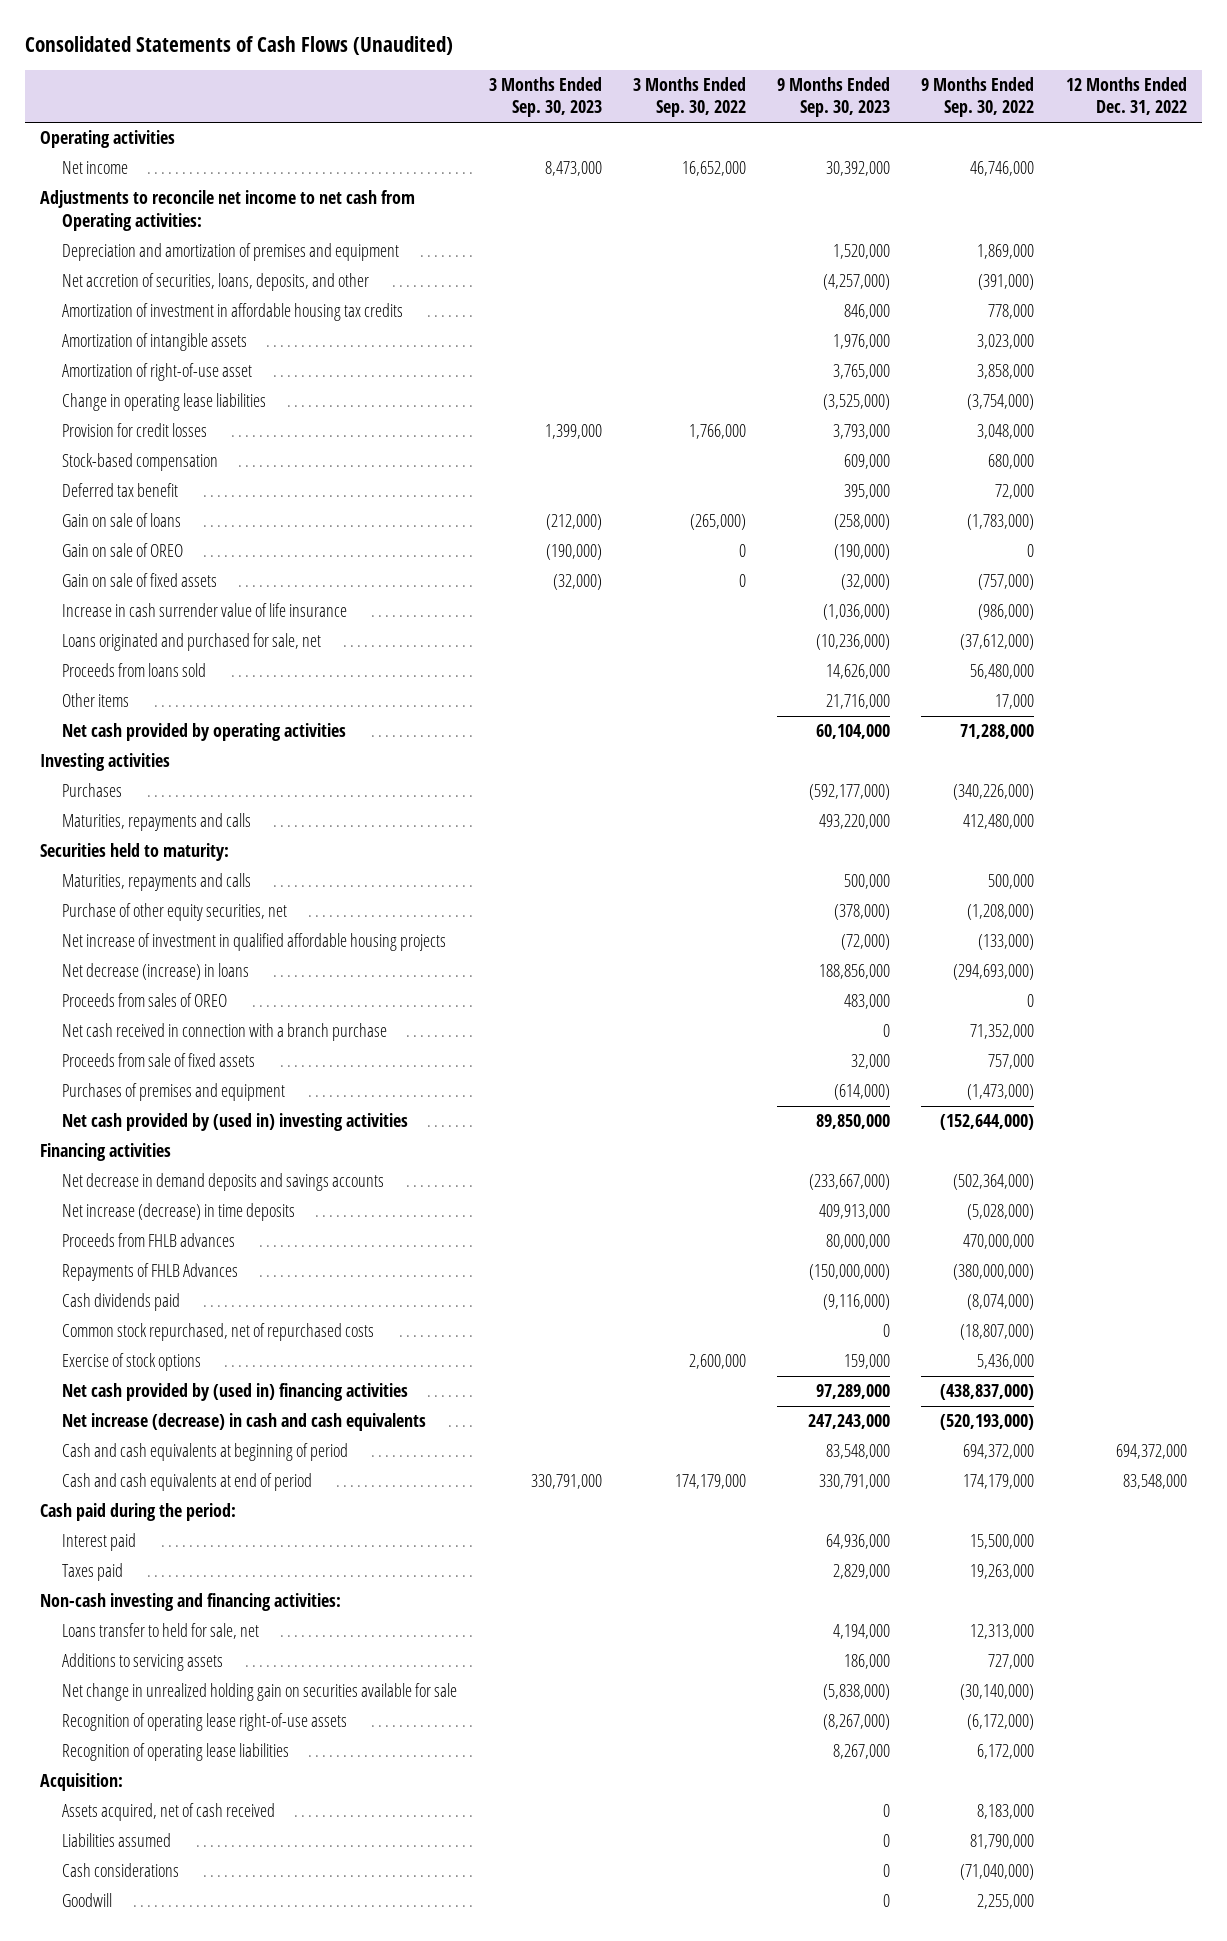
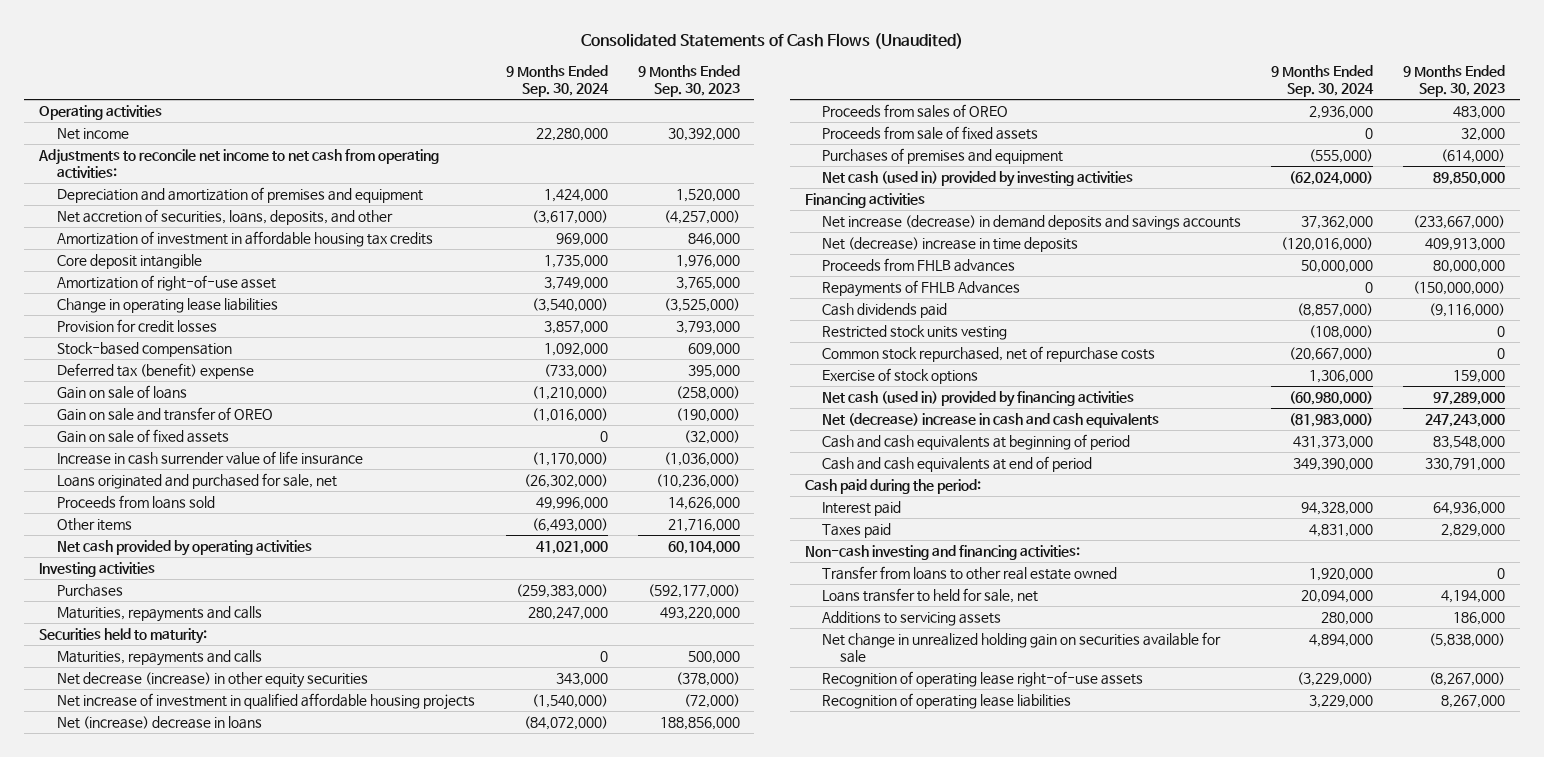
[488,77,602,118] 3 Months Ended Sep. 30, 2023 -> none
[632,77,746,118] 3 Months Ended Sep. 30, 2022 -> none
[921,77,1035,118] 9 Months Ended Sep. 30, 2022 -> none
[1065,77,1187,116] 12 Months Ended Dec. 31, 2022 -> none
none -> [505,65,609,98] 9 Months Ended Sep. 30, 2024
[40,190,416,231] Adjustments to reconcile net income to net cash from Operating activities: -> [38,149,440,179] Adjustments to reconcile net income to net cash from operating activities:
[62,333,248,352] Amortization of intangible assets -> [56,254,202,270] Core deposit intangible
[62,483,179,498] Deferred tax benefit -> [56,363,254,380] Deferred tax (benefit) expense
[62,543,184,558] Gain on sale of OREO -> [56,407,273,422] Gain on sale and transfer of OREO
[62,903,288,922] Purchase of other equity securities, net -> [56,672,368,689] Net decrease (increase) in other equity securities
[62,963,250,981] Net decrease (increase) in loans -> [56,716,262,730] Net (increase) decrease in loans
[62,1023,388,1042] Net cash received in connection with a branch purchase -> none
[62,1113,409,1132] Net cash provided by (used in) investing activities -> [822,171,1134,188] Net cash (used in) provided by investing activities
[62,1173,385,1192] Net decrease in demand deposits and savings accounts -> [822,215,1242,231] Net increase (decrease) in demand deposits and savings accounts
[62,1203,296,1222] Net increase (decrease) in time deposits -> [822,237,1079,253] Net (decrease) increase in time deposits
none -> [822,325,1008,341] Restricted stock units vesting
[62,1323,375,1342] Common stock repurchased, net of repurchased costs -> [822,346,1156,363] Common stock repurchased, net of repurchase costs
[62,1383,409,1402] Net cash provided by (used in) financing activities -> [822,391,1135,408] Net cash (used in) provided by financing activities
[62,1413,427,1432] Net increase (decrease) in cash and cash equivalents -> [822,413,1160,429] Net (decrease) increase in cash and cash equivalents
none -> [822,566,1118,581] Transfer from loans to other real estate owned
[40,1773,124,1792] Acquisition: -> none
[62,1803,276,1822] Assets acquired, net of cash received -> none
[62,1833,172,1848] Liabilities assumed -> none
[62,1863,180,1878] Cash considerations -> none
[62,1893,113,1908] Goodwill -> none

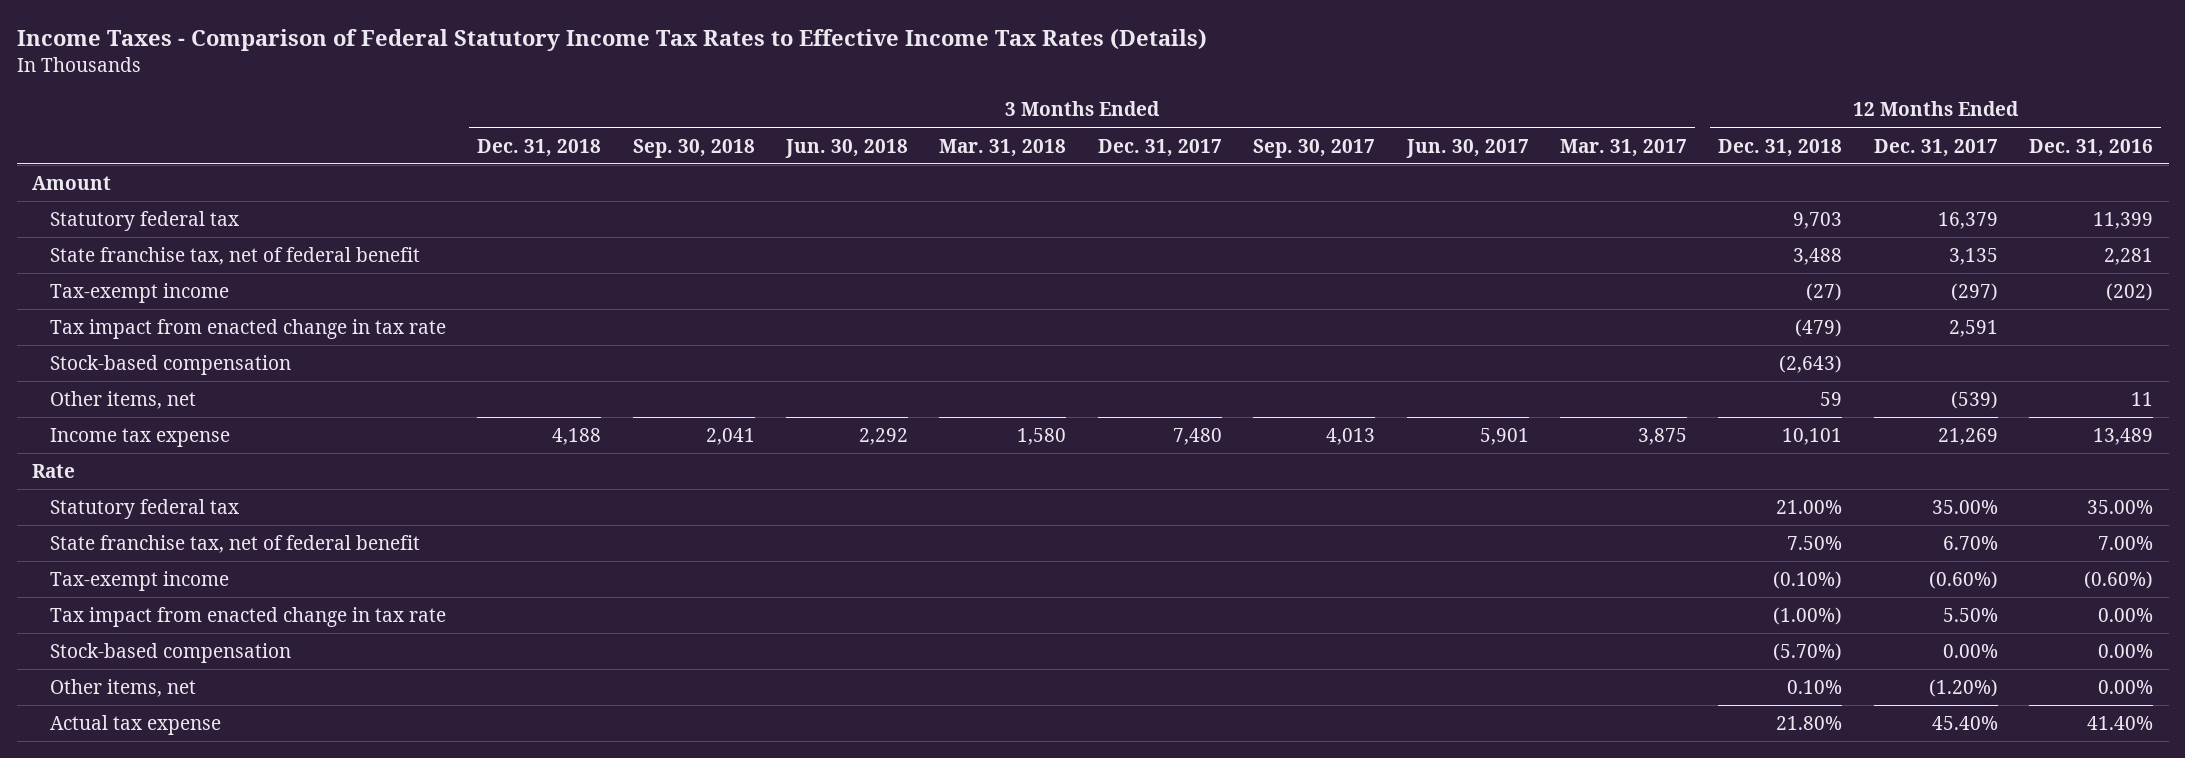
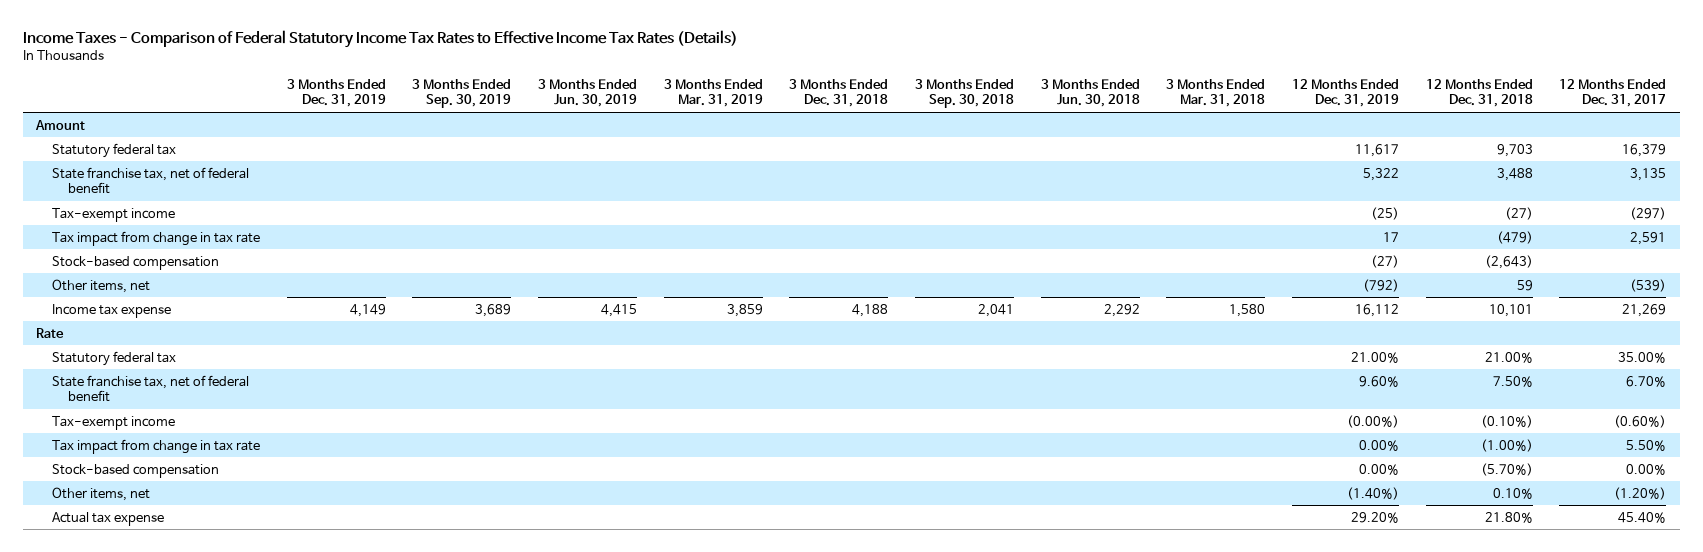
[1097,138,1222,157] Dec. 31, 2017 -> none
[1253,138,1376,158] Sep. 30, 2017 -> none
[1405,138,1529,158] Jun. 30, 2017 -> none
[1559,138,1687,157] Mar. 31, 2017 -> none
[2029,138,2154,157] Dec. 31, 2016 -> none
none -> [286,78,386,108] 3 Months Ended Dec. 31, 2019
none -> [412,78,512,109] 3 Months Ended Sep. 30, 2019
none -> [538,78,638,108] 3 Months Ended Jun. 30, 2019
none -> [663,78,763,108] 3 Months Ended Mar. 31, 2019
none -> [1291,78,1399,108] 12 Months Ended Dec. 31, 2019
[49,318,446,339] Tax impact from enacted change in tax rate -> [52,230,261,246] Tax impact from change in tax rate
[49,606,446,627] Tax impact from enacted change in tax rate -> [52,438,261,454] Tax impact from change in tax rate

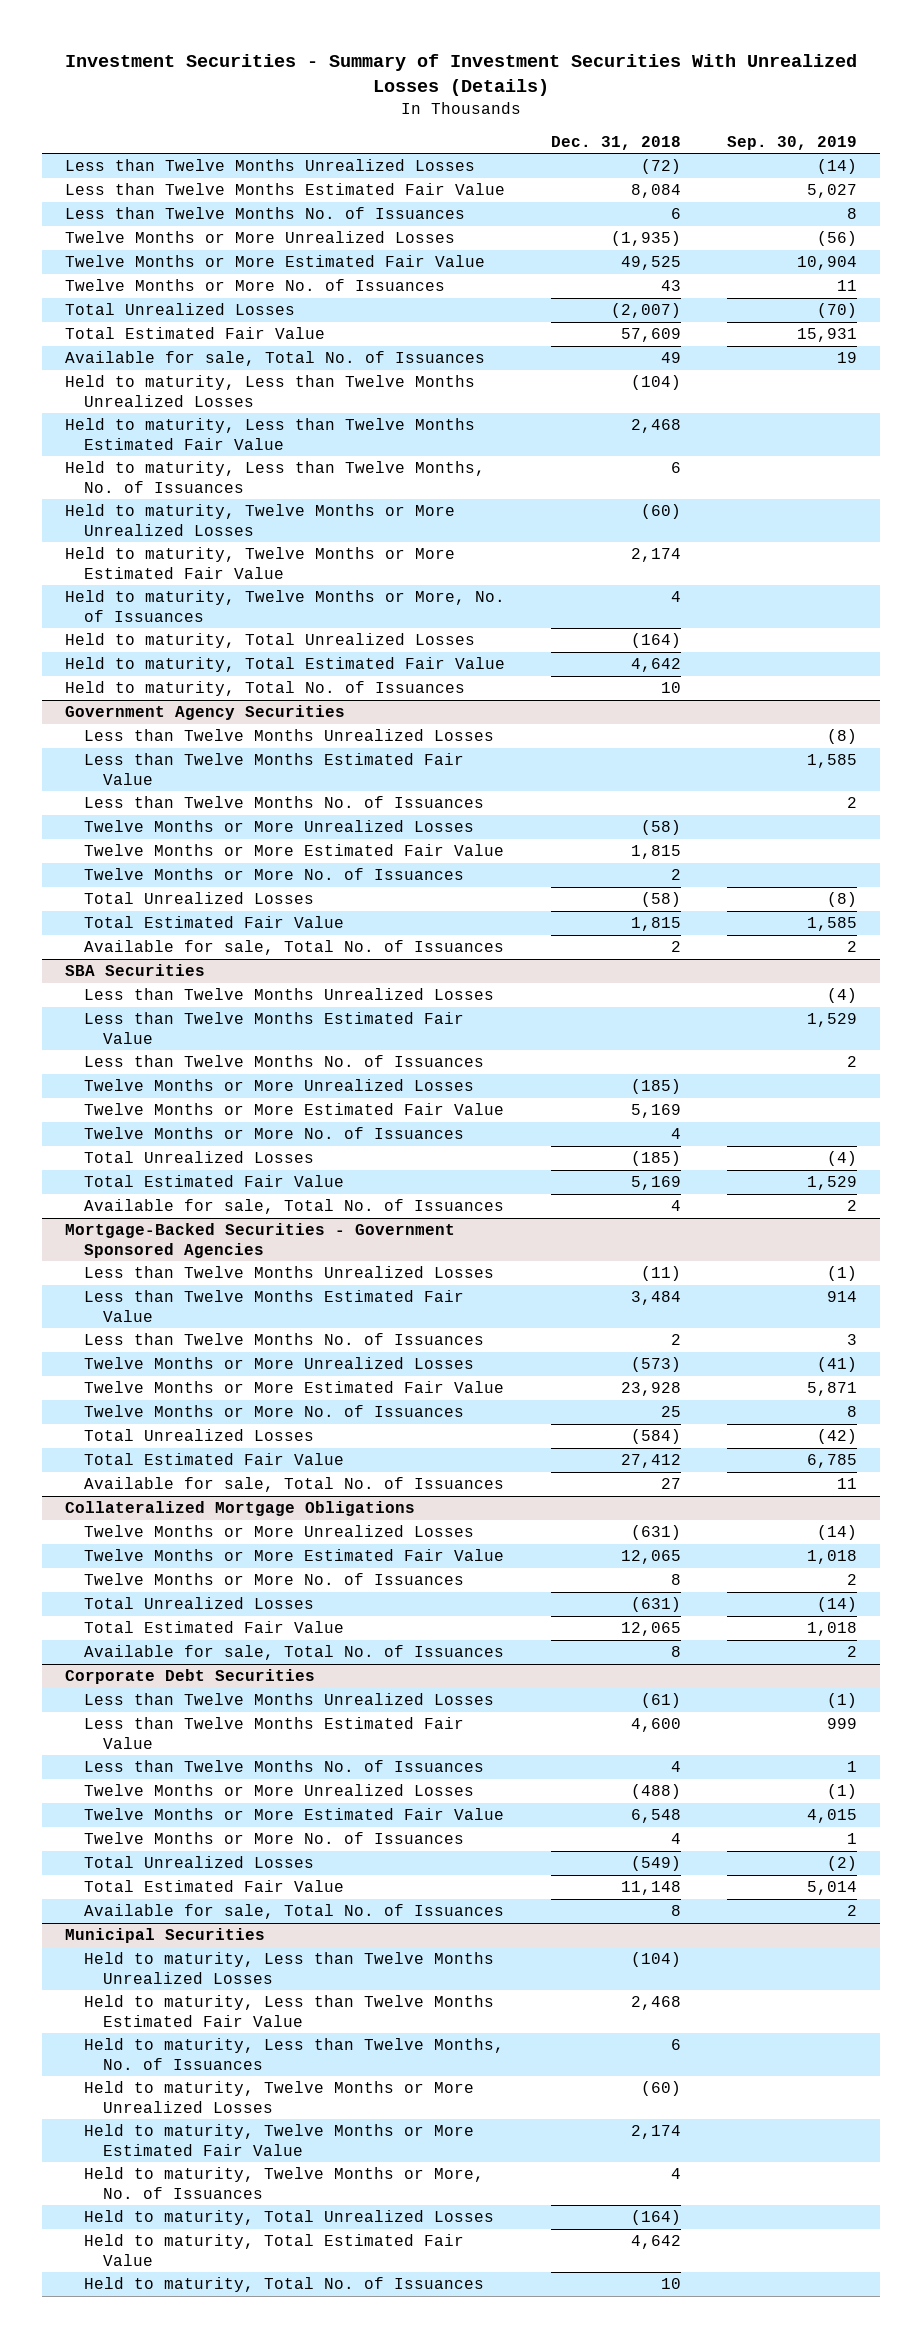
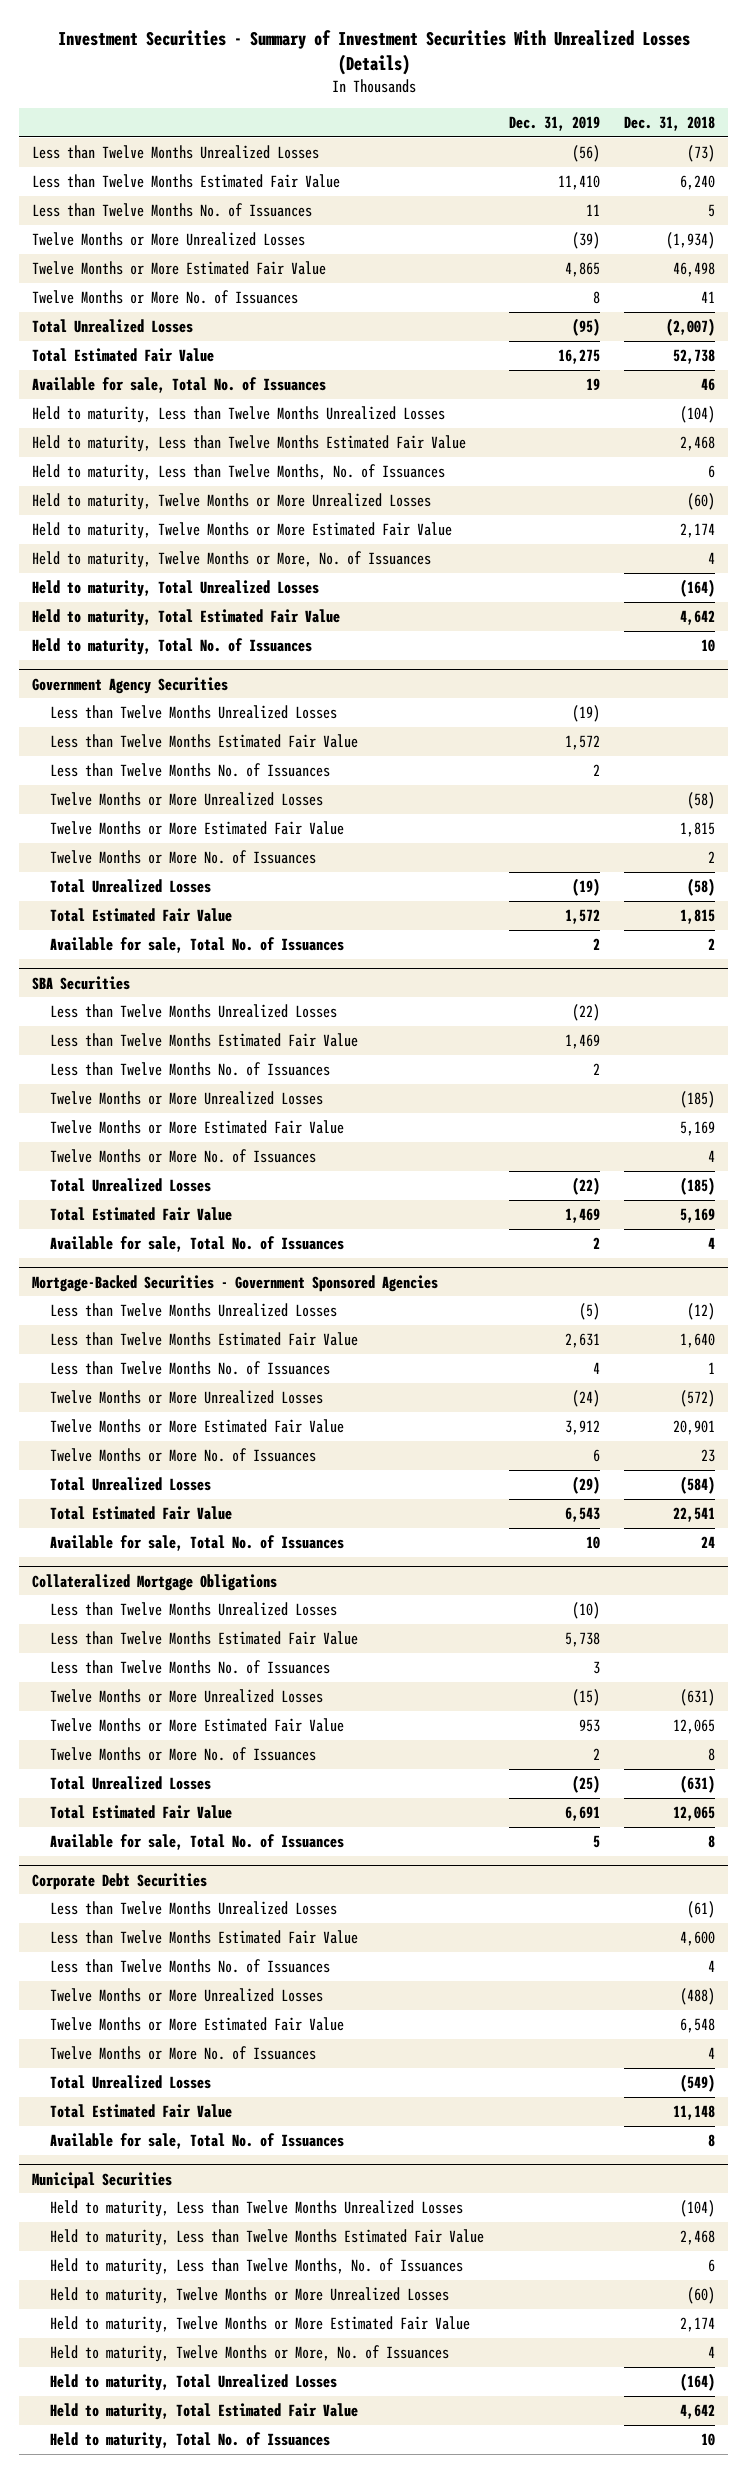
[727,135,858,150] Sep. 30, 2019 -> none
none -> [508,115,600,131] Dec. 31, 2019
[641,159,682,175] (72) -> [687,144,716,162] (73)
[631,184,682,199] 8,084 -> [680,174,716,190] 6,240
[671,208,682,220] 6 -> [708,203,716,217] 5
[611,231,682,247] (1,935) -> [666,231,716,249] (1,934)
[621,256,682,271] 49,525 -> [673,261,716,277] 46,498
[661,280,682,292] 43 -> [701,290,716,303] 41
[621,328,682,343] 57,609 -> [673,348,716,364] 52,738
[661,352,682,364] 49 -> [701,377,716,391] 46
[641,1266,682,1282] (11) -> [687,1302,716,1320] (12)
[631,1291,682,1306] 3,484 -> [680,1332,716,1348] 1,640
[671,1334,682,1346] 2 -> [708,1361,716,1374] 1
[631,1357,682,1373] (573) -> [680,1389,716,1407] (572)
[621,1382,682,1397] 23,928 -> [673,1419,716,1435] 20,901
[661,1406,682,1418] 25 -> [701,1448,716,1462] 23
[621,1454,682,1469] 27,412 -> [673,1506,716,1522] 22,541
[661,1478,682,1490] 27 -> [701,1535,716,1548] 24
none -> [49,1601,337,1616] Less than Twelve Months Unrealized Losses
none -> [49,1630,358,1645] Less than Twelve Months Estimated Fair Value
none -> [49,1659,330,1674] Less than Twelve Months No. of Issuances

